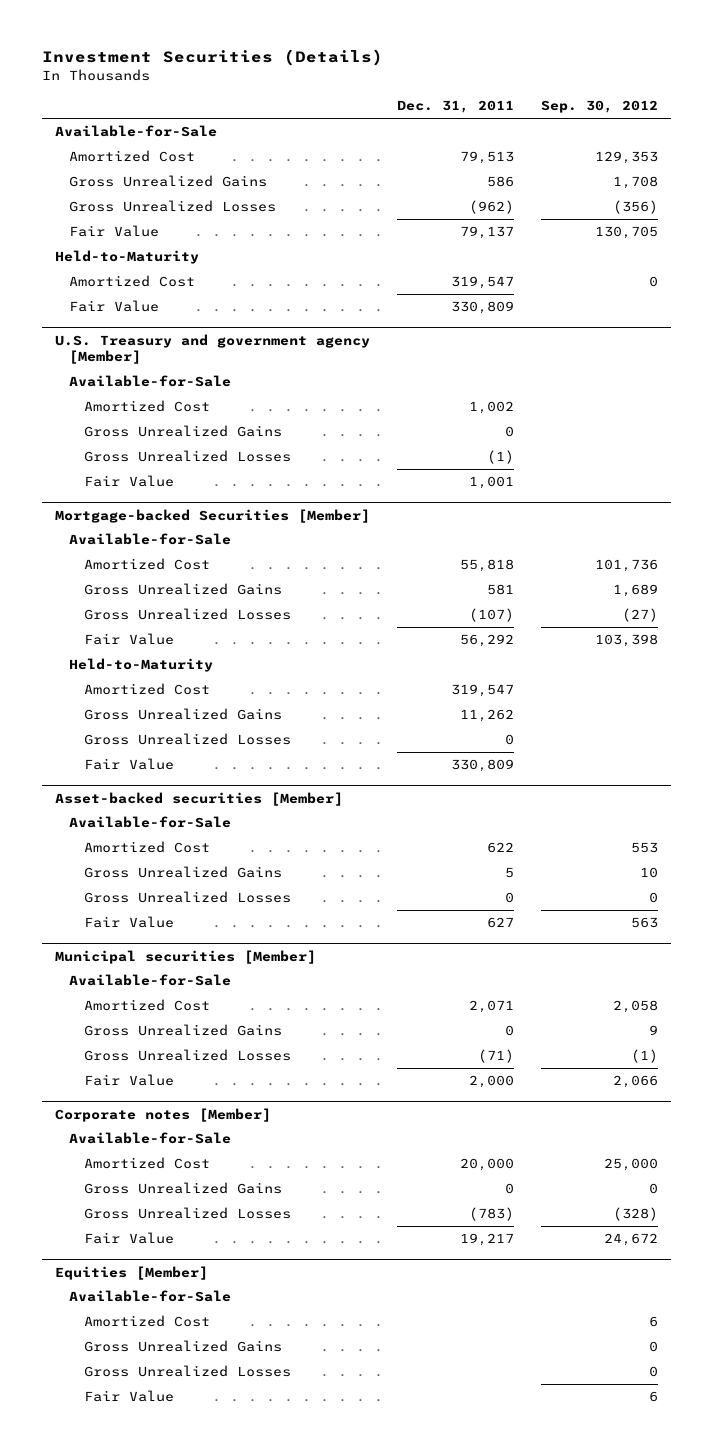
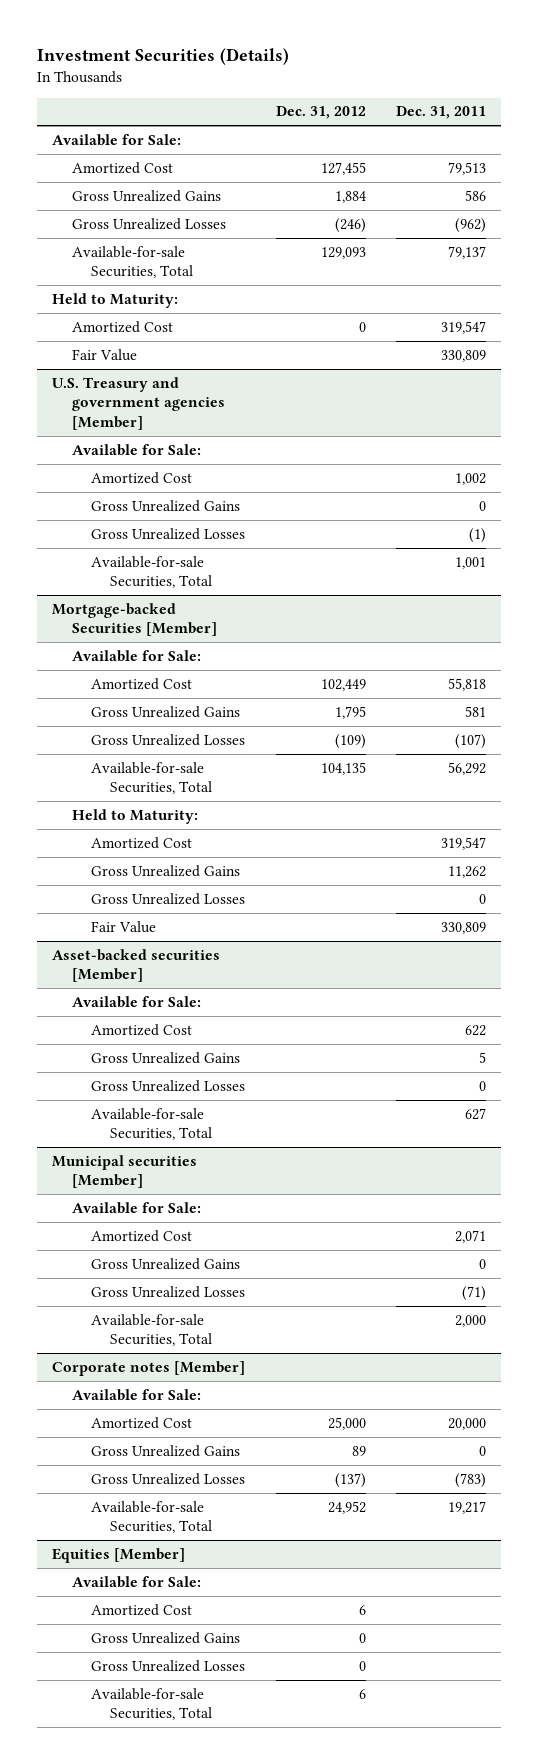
[540,100,658,114] Sep. 30, 2012 -> none
none -> [275,106,366,120] Dec. 31, 2012
[55,125,218,138] Available-for-Sale -> [52,133,182,146] Available for Sale:
[69,225,160,238] Fair Value -> [71,245,194,279] Available-for-sale Securities, Total
[55,250,200,265] Held-to-Maturity -> [52,292,179,308] Held to Maturity:
[55,333,371,365] U.S. Treasury and government agency [Member] -> [52,376,225,430] U.S. Treasury and government agencies [Member]
[69,375,232,388] Available-for-Sale -> [71,443,201,456] Available for Sale:
[83,475,174,488] Fair Value -> none
none -> [91,555,213,589] Available-for-sale Securities, Total
[69,533,232,546] Available-for-Sale -> [71,649,201,662] Available for Sale:
[83,633,174,646] Fair Value -> [91,761,213,795] Available-for-sale Securities, Total
[69,658,214,673] Held-to-Maturity -> [71,808,198,824] Held to Maturity:
[69,816,232,829] Available-for-Sale -> [71,995,201,1008] Available for Sale:
[83,916,174,929] Fair Value -> [91,1107,213,1141] Available-for-sale Securities, Total
[69,974,232,987] Available-for-Sale -> [71,1201,201,1214] Available for Sale:
[83,1074,174,1087] Fair Value -> none
none -> [91,1313,213,1347] Available-for-sale Securities, Total
[69,1132,232,1145] Available-for-Sale -> [71,1388,201,1401] Available for Sale:
[83,1232,174,1245] Fair Value -> [91,1500,213,1534] Available-for-sale Securities, Total
[69,1290,232,1303] Available-for-Sale -> [71,1575,201,1588] Available for Sale:
[83,1390,174,1403] Fair Value -> none
none -> [91,1687,213,1721] Available-for-sale Securities, Total

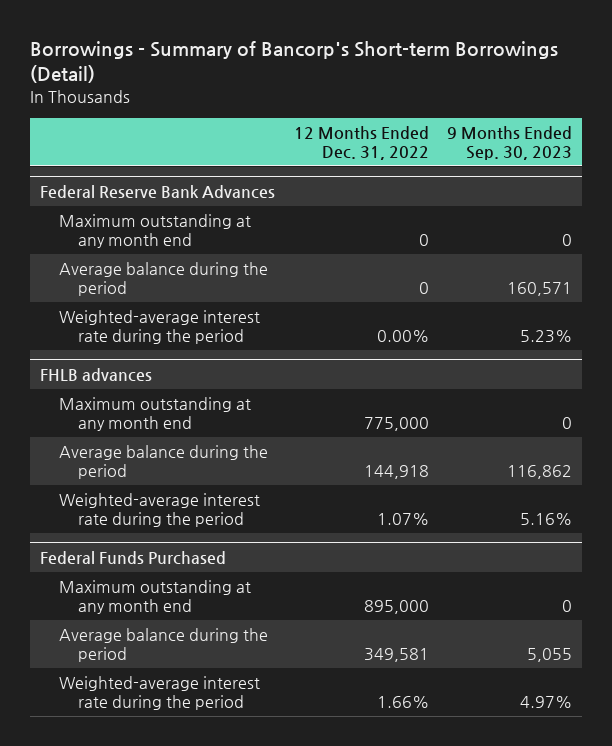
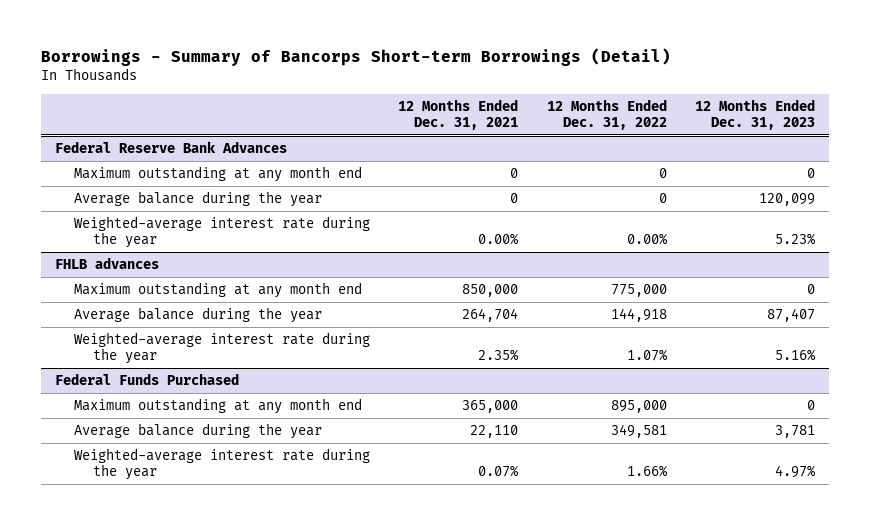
[30,41,559,84] Borrowings - Summary of Bancorp's Short-term Borrowings (Detail) -> [41,48,672,67] Borrowings - Summary of Bancorps Short-term Borrowings (Detail)
[447,125,573,160] 9 Months Ended Sep. 30, 2023 -> none
none -> [398,98,519,130] 12 Months Ended Dec. 31, 2021
none -> [695,98,816,130] 12 Months Ended Dec. 31, 2023
[58,262,268,296] Average balance during the period -> [74,191,323,208] Average balance during the year
[58,310,260,344] Weighted-average interest rate during the period -> [74,216,371,249] Weighted-average interest rate during the year
[58,445,268,479] Average balance during the period -> [74,307,323,324] Average balance during the year
[58,493,260,527] Weighted-average interest rate during the period -> [74,332,371,365] Weighted-average interest rate during the year
[58,628,268,662] Average balance during the period -> [74,423,323,440] Average balance during the year
[58,676,260,710] Weighted-average interest rate during the period -> [74,448,371,481] Weighted-average interest rate during the year

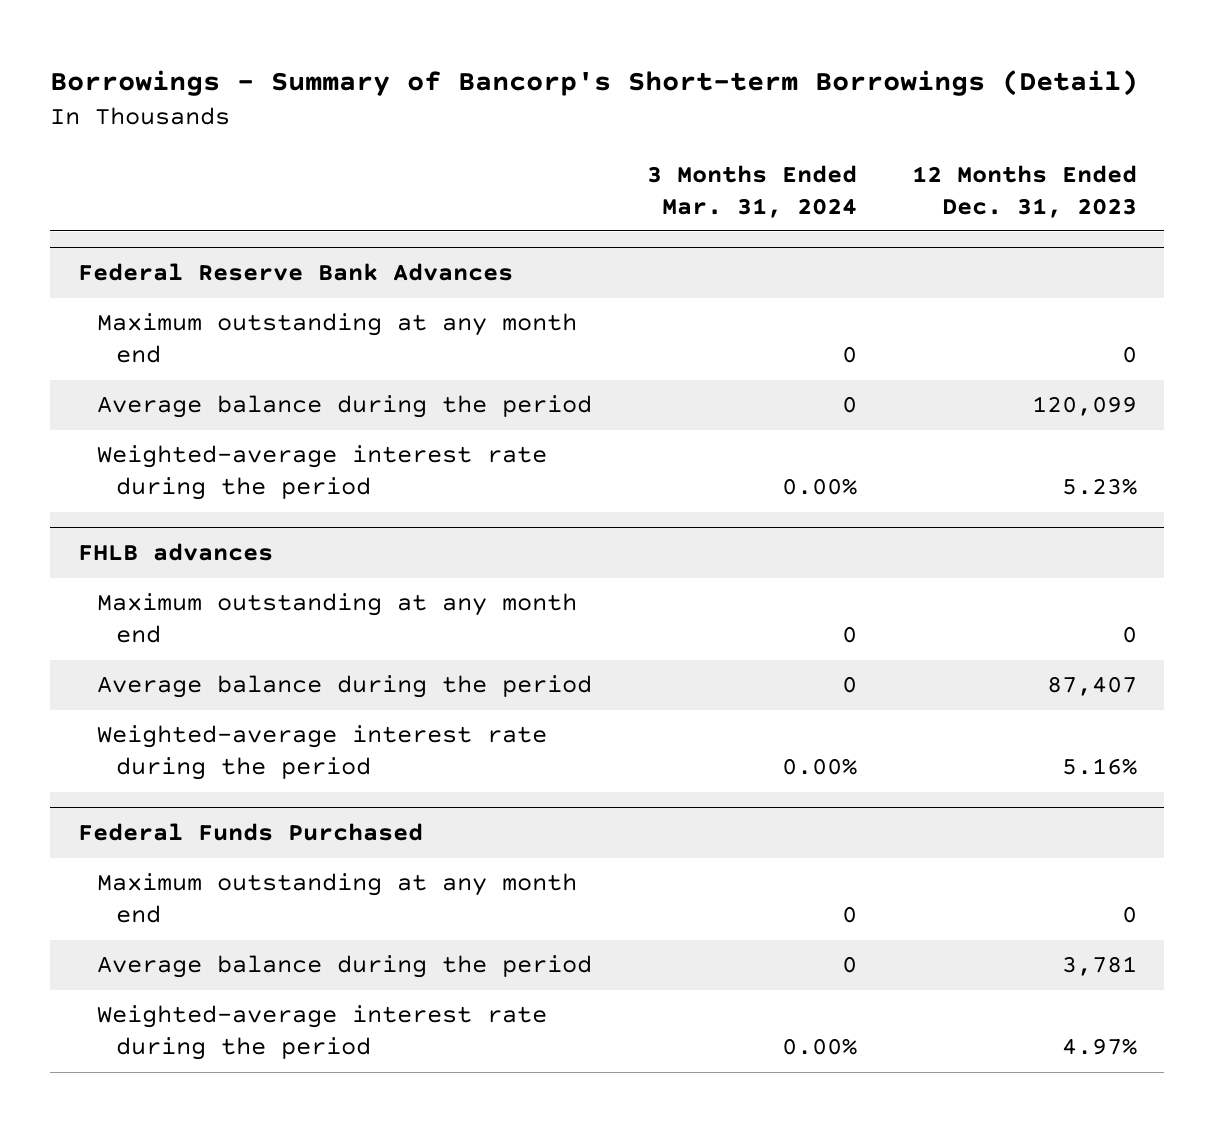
[41,48,672,67] Borrowings - Summary of Bancorps Short-term Borrowings (Detail) -> [50,69,1139,96] Borrowings - Summary of Bancorp's Short-term Borrowings (Detail)
[398,98,519,130] 12 Months Ended Dec. 31, 2021 -> none
[546,98,667,130] 12 Months Ended Dec. 31, 2022 -> none
none -> [646,164,857,218] 3 Months Ended Mar. 31, 2024
[74,191,323,208] Average balance during the year -> [97,395,593,419] Average balance during the period
[74,216,371,249] Weighted-average interest rate during the year -> [97,445,548,501] Weighted-average interest rate during the period
[74,307,323,324] Average balance during the year -> [97,675,593,699] Average balance during the period
[74,332,371,365] Weighted-average interest rate during the year -> [97,725,548,781] Weighted-average interest rate during the period
[74,423,323,440] Average balance during the year -> [97,955,593,979] Average balance during the period
[74,448,371,481] Weighted-average interest rate during the year -> [97,1005,548,1061] Weighted-average interest rate during the period

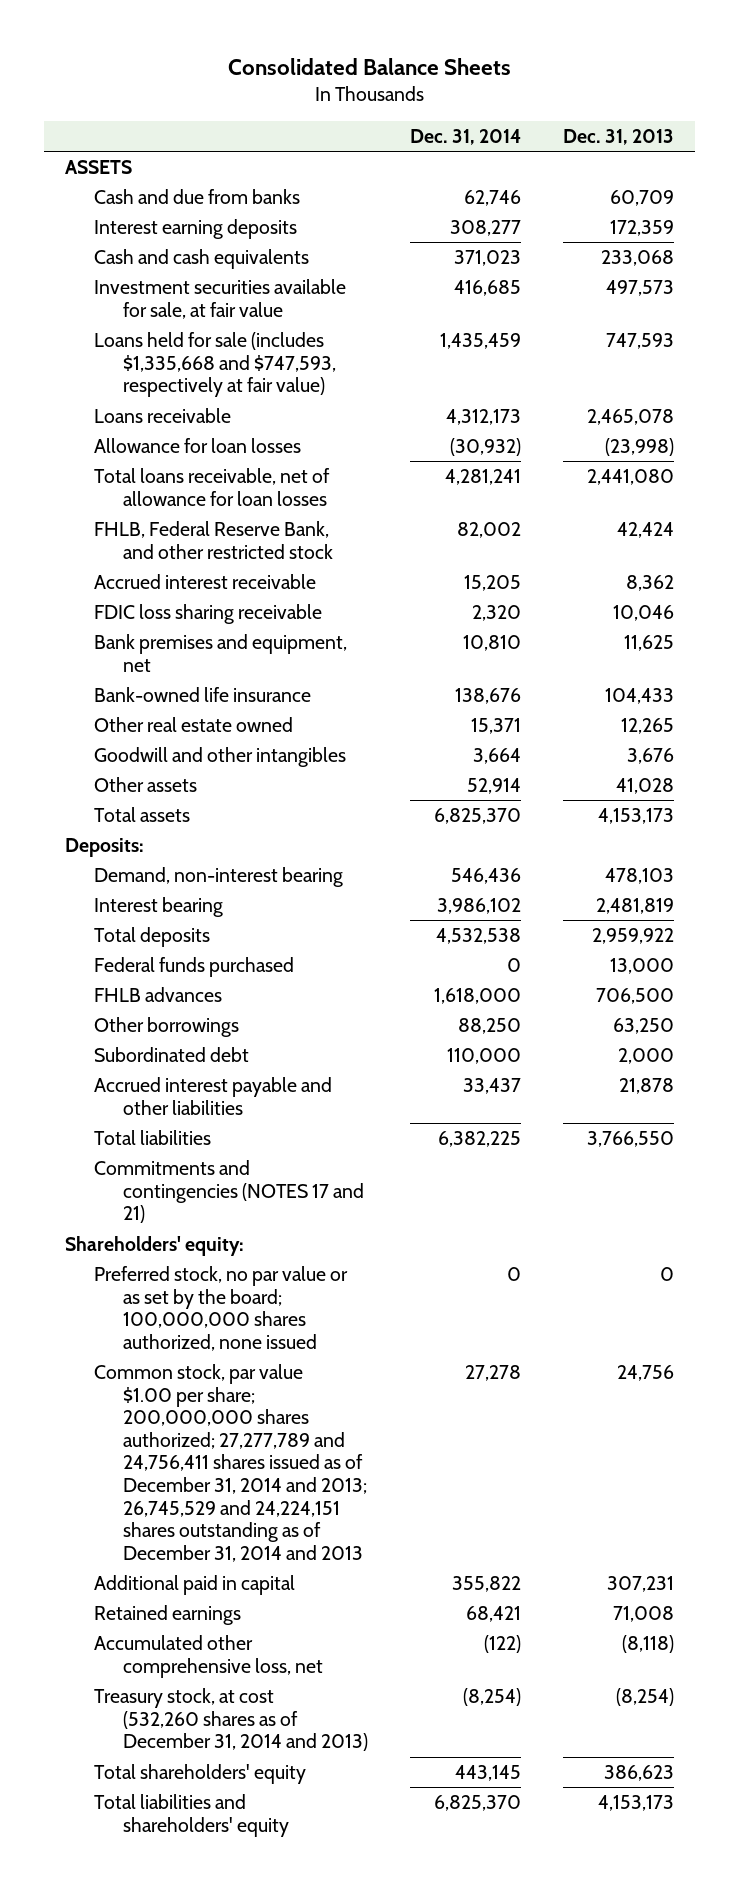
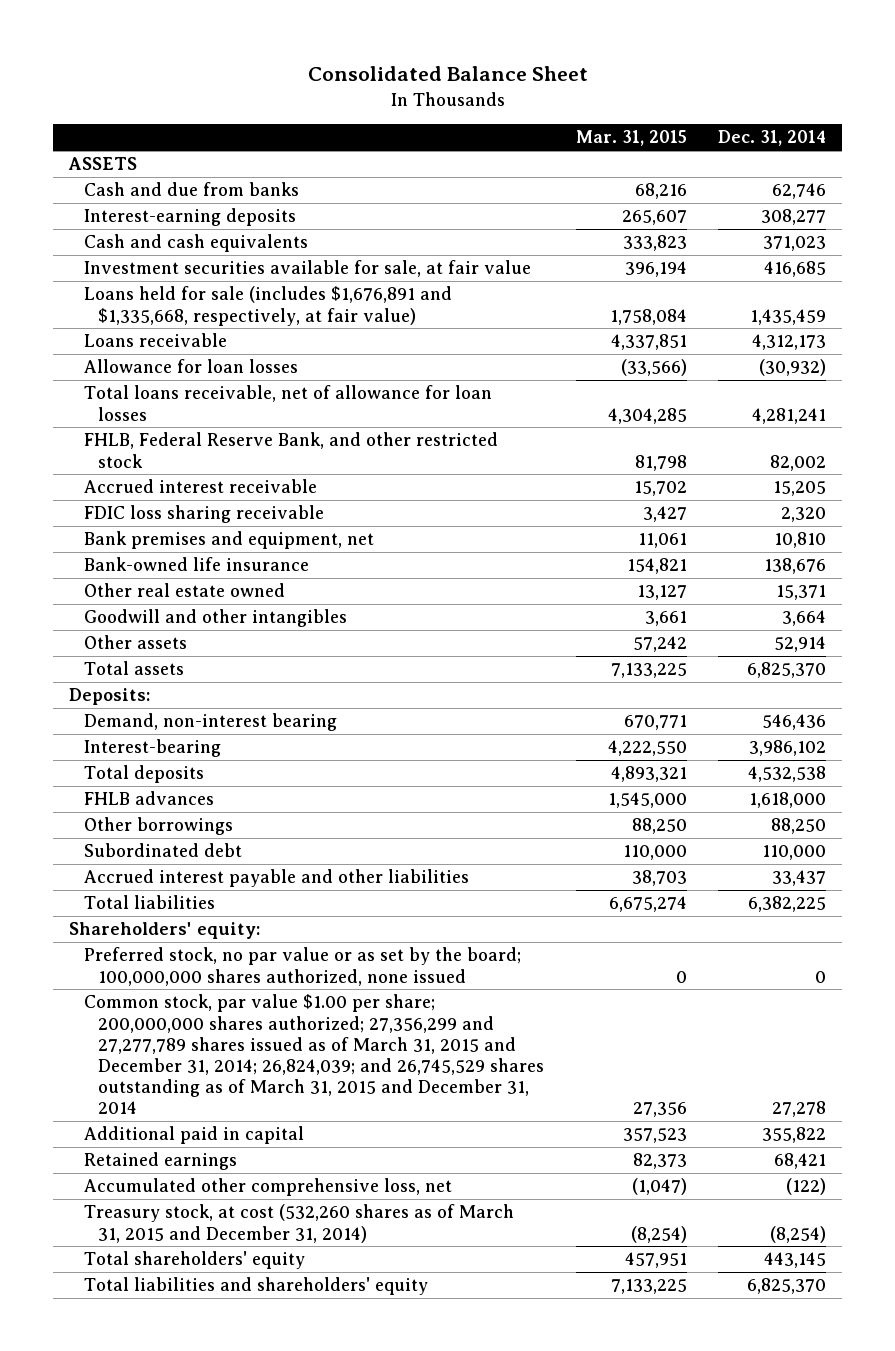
[227,57,511,75] Consolidated Balance Sheets -> [307,66,588,82] Consolidated Balance Sheet
[562,128,674,145] Dec. 31, 2013 -> none
none -> [575,130,687,147] Mar. 31, 2015
[94,219,298,240] Interest earning deposits -> [83,208,296,227] Interest-earning deposits
[94,332,336,398] Loans held for sale (includes $1,335,668 and $747,593, respectively at fair value) -> [83,286,452,326] Loans held for sale (includes $1,676,891 and $1,335,668, respectively, at fair value)
[94,897,224,918] Interest bearing -> [83,739,221,758] Interest-bearing
[94,957,295,978] Federal funds purchased -> none
[94,1160,364,1224] Commitments and contingencies (NOTES 17 and 21) -> none
[94,1364,367,1562] Common stock, par value $1.00 per share; 200,000,000 shares authorized; 27,277,789 and 24,756,411 shares issued as of December 31, 2014 and 2013; 26,745,529 and 24,224,151 shares outstanding as of December 31, 2014 and 2013 -> [83,994,545,1115] Common stock, par value $1.00 per share; 200,000,000 shares authorized; 27,356,299 and 27,277,789 shares issued as of March 31, 2015 and December 31, 2014; 26,824,039; and 26,745,529 shares outstanding as of March 31, 2015 and December 31, 2014
[94,1688,368,1752] Treasury stock, at cost (532,260 shares as of December 31, 2014 and 2013) -> [83,1204,514,1243] Treasury stock, at cost (532,260 shares as of March 31, 2015 and December 31, 2014)

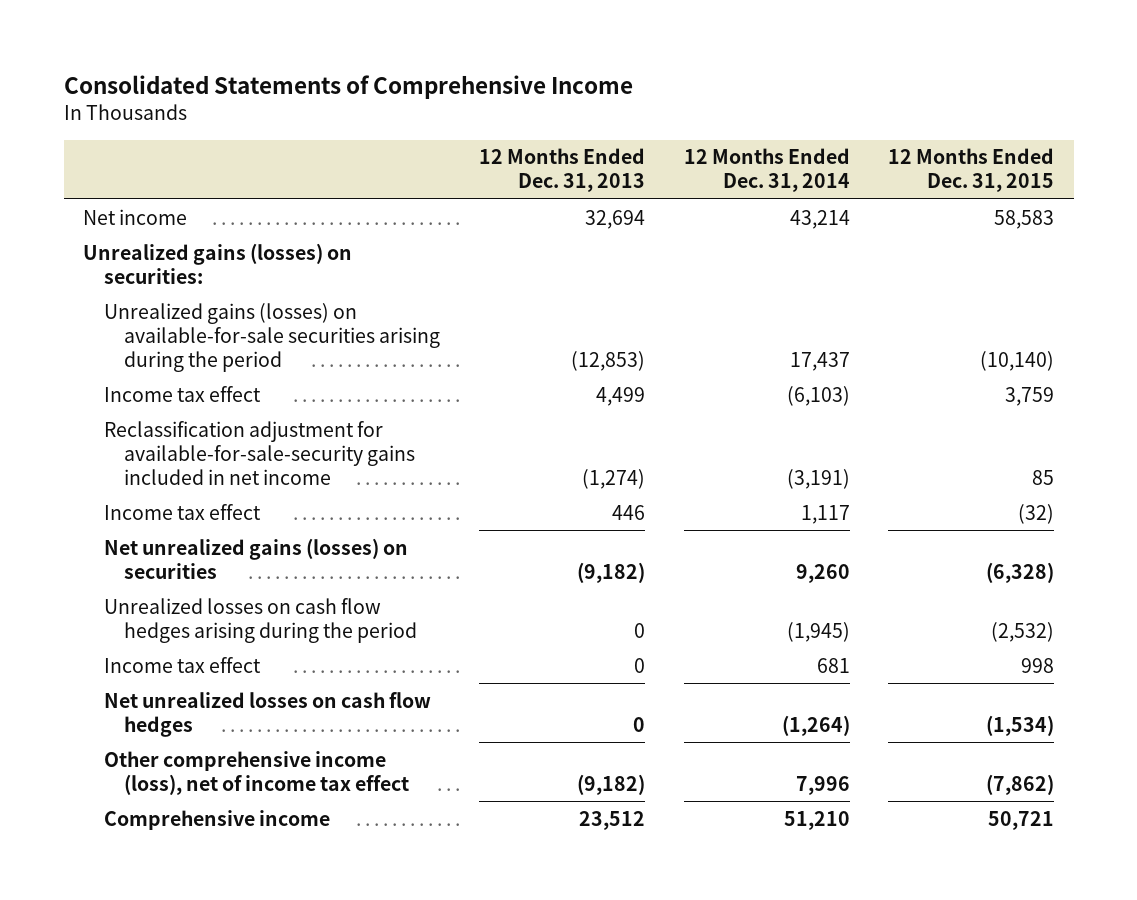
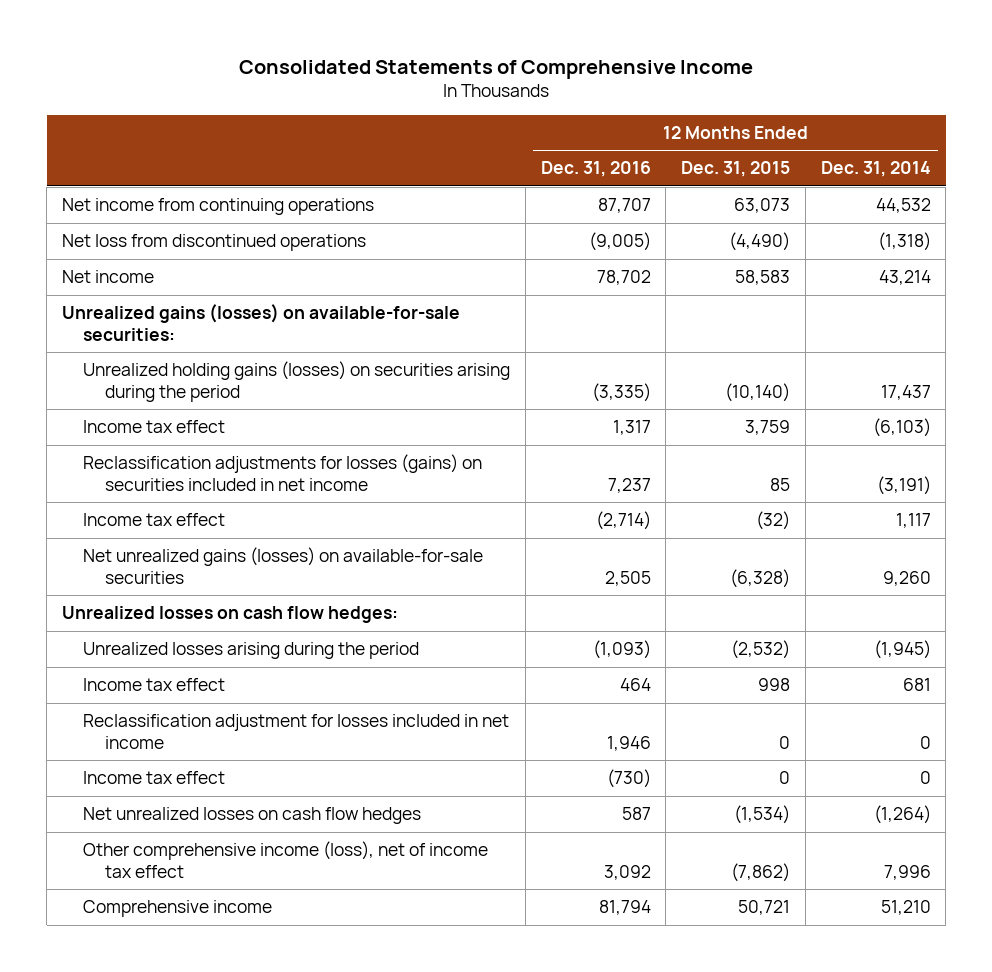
[478,148,645,193] 12 Months Ended Dec. 31, 2013 -> none
none -> [540,161,651,178] Dec. 31, 2016
none -> [61,198,374,216] Net income from continuing operations
none -> [61,234,366,252] Net loss from discontinued operations
[82,242,352,284] Unrealized gains (losses) on securities: -> [61,304,460,341] Unrealized gains (losses) on available-for-sale securities:
[103,302,441,372] Unrealized gains (losses) on available-for-sale securities arising during the period -> [83,361,511,402] Unrealized holding gains (losses) on securities arising during the period
[103,420,416,485] Reclassification adjustment for available-for-sale-security gains included in net income -> [83,454,483,491] Reclassification adjustments for losses (gains) on securities included in net income
[103,537,408,579] Net unrealized gains (losses) on securities -> [83,547,484,584] Net unrealized gains (losses) on available-for-sale securities
none -> [61,606,398,624] Unrealized losses on cash flow hedges:
[103,597,418,643] Unrealized losses on cash flow hedges arising during the period -> [83,642,420,660] Unrealized losses arising during the period
none -> [83,714,510,749] Reclassification adjustment for losses included in net income
none -> [83,771,226,785] Income tax effect

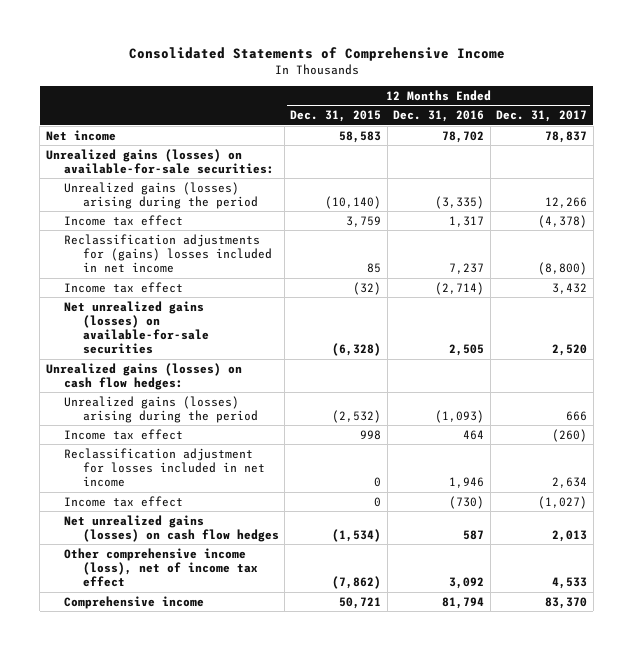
[820,161,931,178] Dec. 31, 2014 -> none
none -> [496,110,588,123] Dec. 31, 2017
[61,198,374,216] Net income from continuing operations -> none
[61,234,366,252] Net loss from discontinued operations -> none
[83,361,511,402] Unrealized holding gains (losses) on securities arising during the period -> [64,181,258,209] Unrealized gains (losses) arising during the period
[83,454,483,491] Reclassification adjustments for losses (gains) on securities included in net income -> [64,233,272,273] Reclassification adjustments for (gains) losses included in net income
[61,606,398,624] Unrealized losses on cash flow hedges: -> [45,362,242,390] Unrealized gains (losses) on cash flow hedges:
[83,642,420,660] Unrealized losses arising during the period -> [64,395,258,423] Unrealized gains (losses) arising during the period
[83,807,422,825] Net unrealized losses on cash flow hedges -> [64,514,279,542] Net unrealized gains (losses) on cash flow hedges

